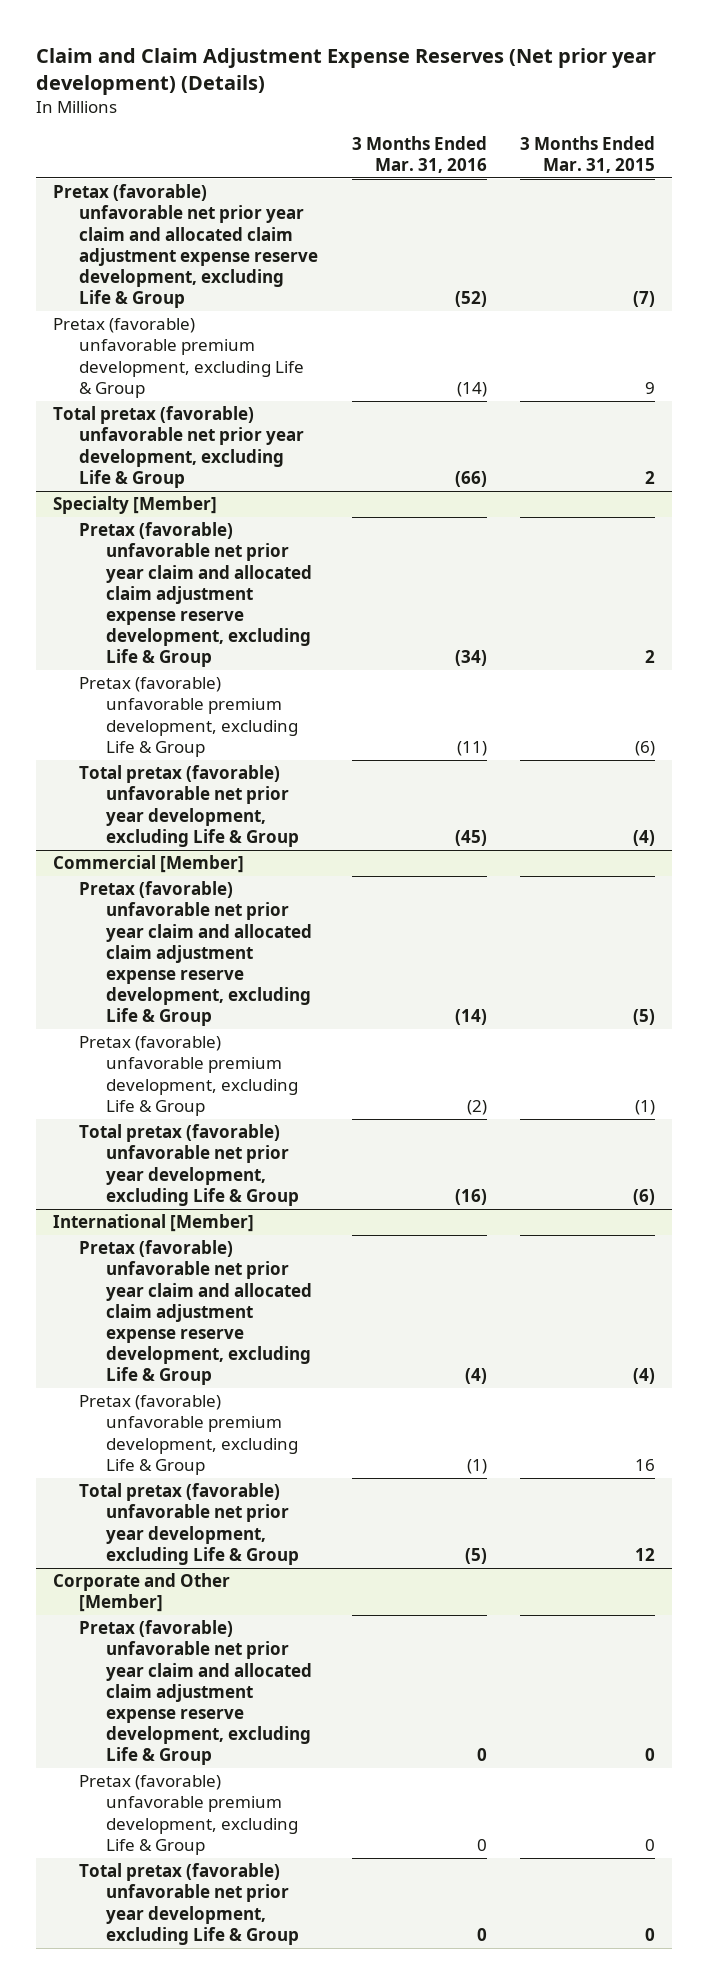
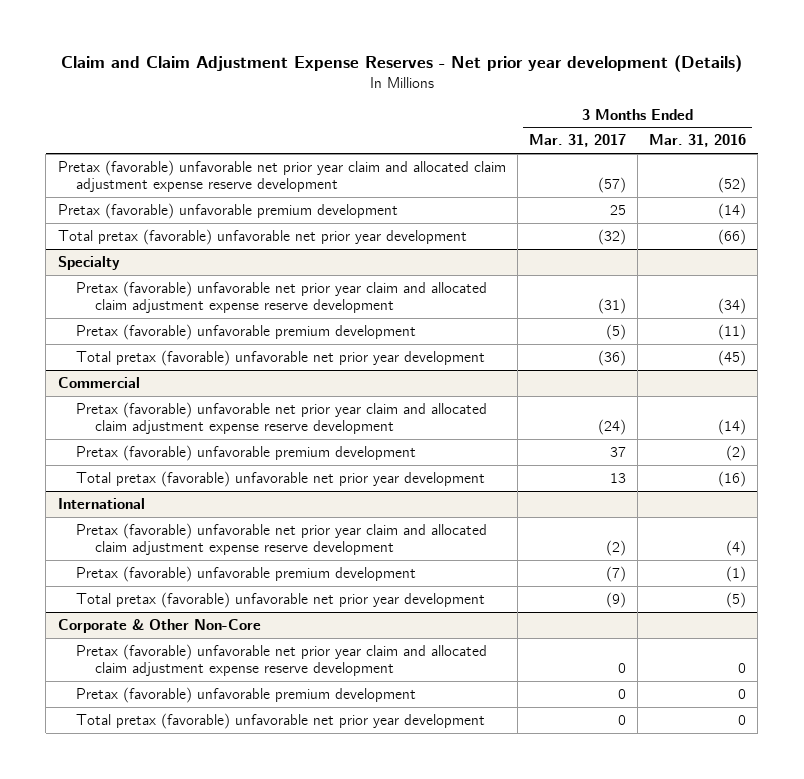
[36,48,657,95] Claim and Claim Adjustment Expense Reserves (Net prior year development) (Details) -> [60,55,742,73] Claim and Claim Adjustment Expense Reserves - Net prior year development (Details)
[519,135,655,173] 3 Months Ended Mar. 31, 2015 -> none
none -> [528,134,626,148] Mar. 31, 2017
[53,184,319,308] Pretax (favorable) unfavorable net prior year claim and allocated claim adjustment expense reserve development, excluding Life & Group -> [57,159,506,192] Pretax (favorable) unfavorable net prior year claim and allocated claim adjustment expense reserve development
[53,318,305,398] Pretax (favorable) unfavorable premium development, excluding Life & Group -> [57,202,398,219] Pretax (favorable) unfavorable premium development
[53,406,305,488] Total pretax (favorable) unfavorable net prior year development, excluding Life & Group -> [57,228,467,245] Total pretax (favorable) unfavorable net prior year development
[53,496,218,515] Specialty [Member] -> [57,255,120,270] Specialty
[79,522,312,668] Pretax (favorable) unfavorable net prior year claim and allocated claim adjustment expense reserve development, excluding Life & Group -> [76,280,488,313] Pretax (favorable) unfavorable net prior year claim and allocated claim adjustment expense reserve development
[79,677,298,757] Pretax (favorable) unfavorable premium development, excluding Life & Group -> [76,323,417,340] Pretax (favorable) unfavorable premium development
[79,765,299,847] Total pretax (favorable) unfavorable net prior year development, excluding Life & Group -> [76,349,486,366] Total pretax (favorable) unfavorable net prior year development
[53,855,245,874] Commercial [Member] -> [57,376,140,388] Commercial
[79,881,312,1027] Pretax (favorable) unfavorable net prior year claim and allocated claim adjustment expense reserve development, excluding Life & Group -> [76,401,488,434] Pretax (favorable) unfavorable net prior year claim and allocated claim adjustment expense reserve development
[79,1036,298,1116] Pretax (favorable) unfavorable premium development, excluding Life & Group -> [76,444,417,461] Pretax (favorable) unfavorable premium development
[79,1124,299,1206] Total pretax (favorable) unfavorable net prior year development, excluding Life & Group -> [76,470,486,487] Total pretax (favorable) unfavorable net prior year development
[53,1214,255,1233] International [Member] -> [57,497,145,509] International
[79,1240,312,1386] Pretax (favorable) unfavorable net prior year claim and allocated claim adjustment expense reserve development, excluding Life & Group -> [76,522,488,555] Pretax (favorable) unfavorable net prior year claim and allocated claim adjustment expense reserve development
[79,1395,298,1475] Pretax (favorable) unfavorable premium development, excluding Life & Group -> [76,565,417,582] Pretax (favorable) unfavorable premium development
[79,1483,299,1565] Total pretax (favorable) unfavorable net prior year development, excluding Life & Group -> [76,591,486,608] Total pretax (favorable) unfavorable net prior year development
[53,1573,231,1613] Corporate and Other [Member] -> [57,618,261,633] Corporate & Other Non-Core
[79,1620,312,1766] Pretax (favorable) unfavorable net prior year claim and allocated claim adjustment expense reserve development, excluding Life & Group -> [76,643,488,676] Pretax (favorable) unfavorable net prior year claim and allocated claim adjustment expense reserve development
[79,1775,298,1855] Pretax (favorable) unfavorable premium development, excluding Life & Group -> [76,686,417,703] Pretax (favorable) unfavorable premium development
[79,1863,299,1945] Total pretax (favorable) unfavorable net prior year development, excluding Life & Group -> [76,712,486,729] Total pretax (favorable) unfavorable net prior year development

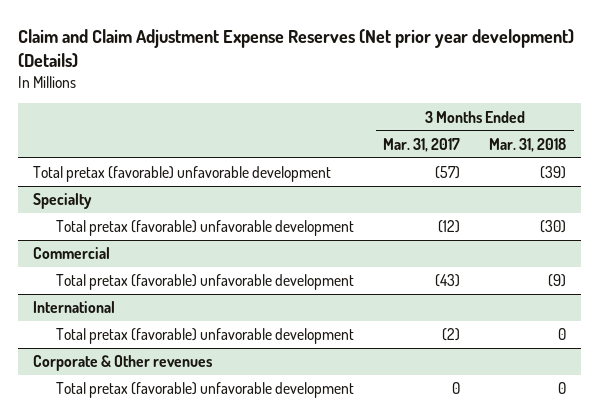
[60,55,742,73] Claim and Claim Adjustment Expense Reserves - Net prior year development (Details) -> [18,28,575,68] Claim and Claim Adjustment Expense Reserves (Net prior year development) (Details)
[649,134,747,148] Mar. 31, 2016 -> none
none -> [489,137,567,152] Mar. 31, 2018
[57,159,506,192] Pretax (favorable) unfavorable net prior year claim and allocated claim adjustment expense reserve development -> none
[57,228,467,245] Total pretax (favorable) unfavorable net prior year development -> none
[57,202,398,219] Pretax (favorable) unfavorable premium development -> [32,166,331,183] Total pretax (favorable) unfavorable development
[609,204,626,215] 25 -> [435,166,461,180] (57)
[76,280,488,313] Pretax (favorable) unfavorable net prior year claim and allocated claim adjustment expense reserve development -> none
[76,349,486,366] Total pretax (favorable) unfavorable net prior year development -> none
[76,323,417,340] Pretax (favorable) unfavorable premium development -> [56,220,355,237] Total pretax (favorable) unfavorable development
[605,323,626,340] (5) -> [438,220,461,234] (12)
[76,401,488,434] Pretax (favorable) unfavorable net prior year claim and allocated claim adjustment expense reserve development -> none
[76,470,486,487] Total pretax (favorable) unfavorable net prior year development -> none
[76,444,417,461] Pretax (favorable) unfavorable premium development -> [56,274,355,291] Total pretax (favorable) unfavorable development
[609,446,626,457] 37 -> [435,274,461,288] (43)
[76,522,488,555] Pretax (favorable) unfavorable net prior year claim and allocated claim adjustment expense reserve development -> none
[76,591,486,608] Total pretax (favorable) unfavorable net prior year development -> none
[76,643,488,676] Pretax (favorable) unfavorable net prior year claim and allocated claim adjustment expense reserve development -> none
[76,712,486,729] Total pretax (favorable) unfavorable net prior year development -> none
[76,565,417,582] Pretax (favorable) unfavorable premium development -> [56,328,355,345] Total pretax (favorable) unfavorable development
[605,565,626,582] (7) -> [442,328,461,342] (2)
[57,618,261,633] Corporate & Other Non-Core -> [32,355,212,372] Corporate & Other revenues
[76,686,417,703] Pretax (favorable) unfavorable premium development -> [56,382,355,399] Total pretax (favorable) unfavorable development

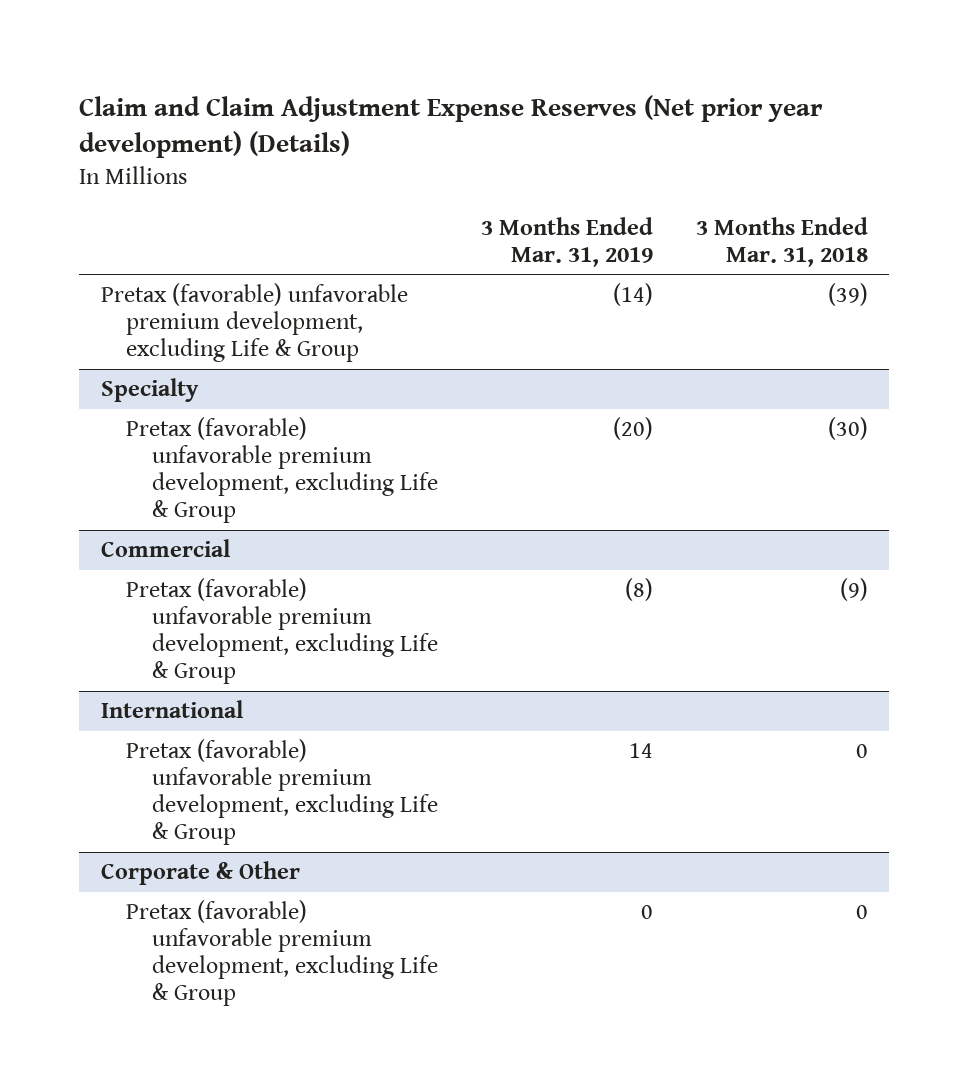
[383,137,461,152] Mar. 31, 2017 -> none
none -> [480,216,653,267] 3 Months Ended Mar. 31, 2019
[32,166,331,183] Total pretax (favorable) unfavorable development -> [100,283,408,363] Pretax (favorable) unfavorable premium development, excluding Life & Group
[56,220,355,237] Total pretax (favorable) unfavorable development -> [126,417,439,524] Pretax (favorable) unfavorable premium development, excluding Life & Group
[56,274,355,291] Total pretax (favorable) unfavorable development -> [126,578,439,685] Pretax (favorable) unfavorable premium development, excluding Life & Group
[56,328,355,345] Total pretax (favorable) unfavorable development -> [126,739,439,846] Pretax (favorable) unfavorable premium development, excluding Life & Group
[32,355,212,372] Corporate & Other revenues -> [100,861,300,886] Corporate & Other
[56,382,355,399] Total pretax (favorable) unfavorable development -> [126,900,439,1007] Pretax (favorable) unfavorable premium development, excluding Life & Group

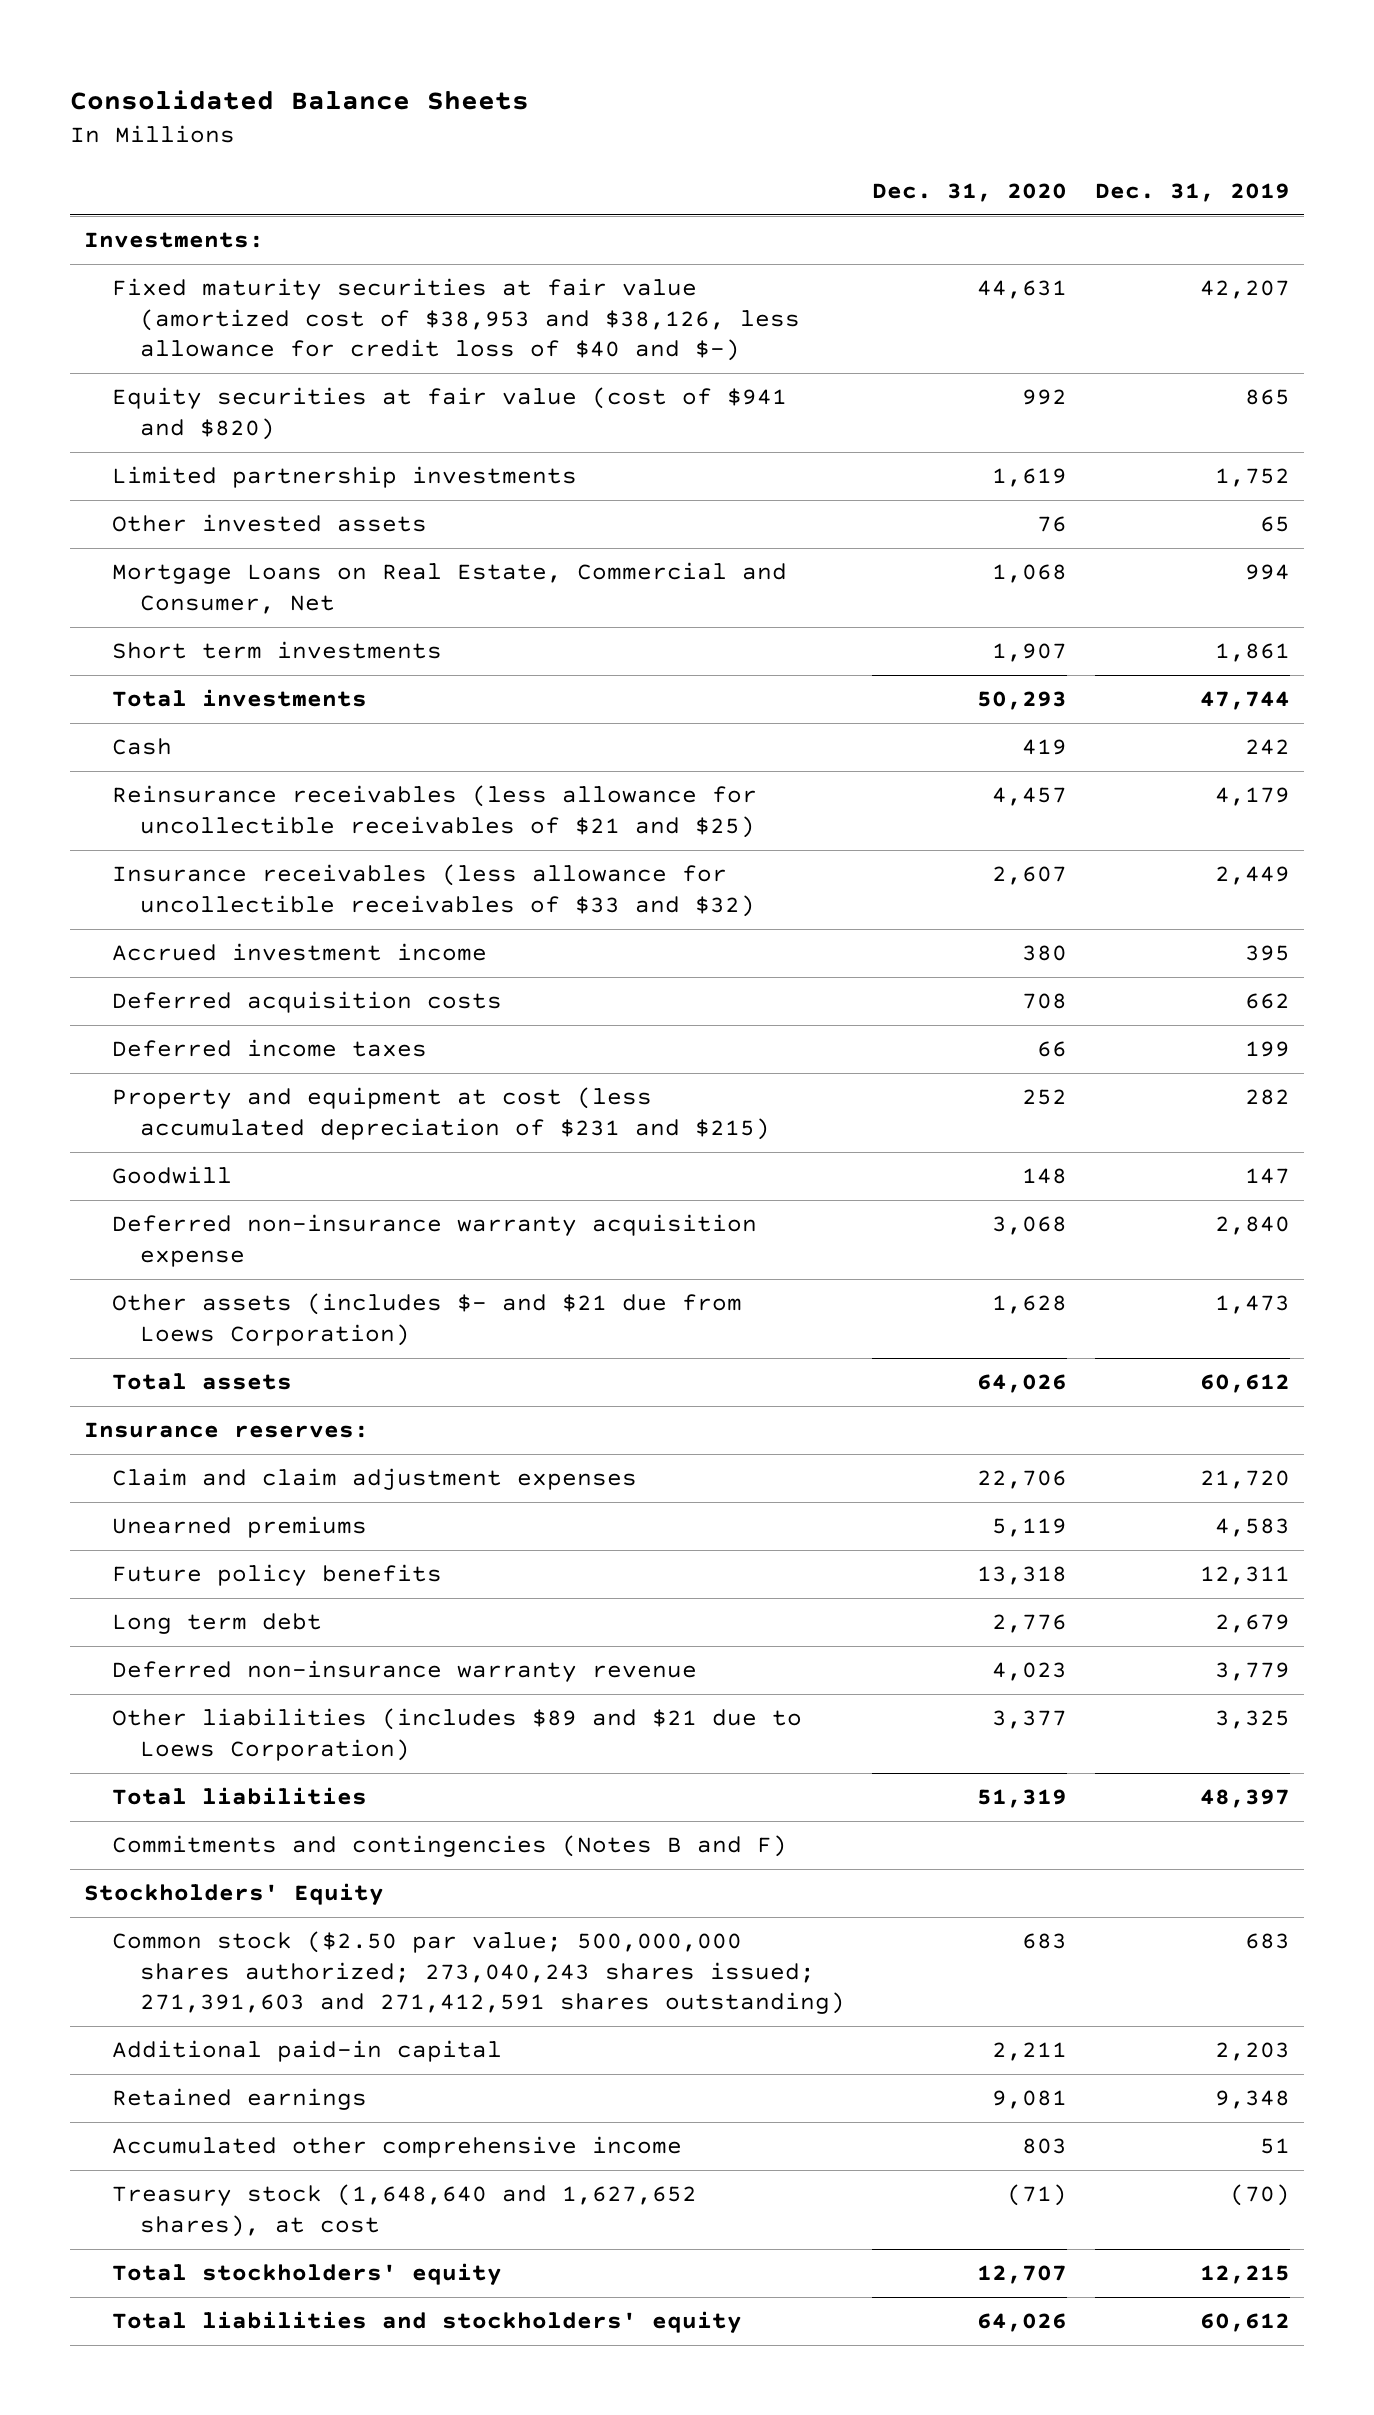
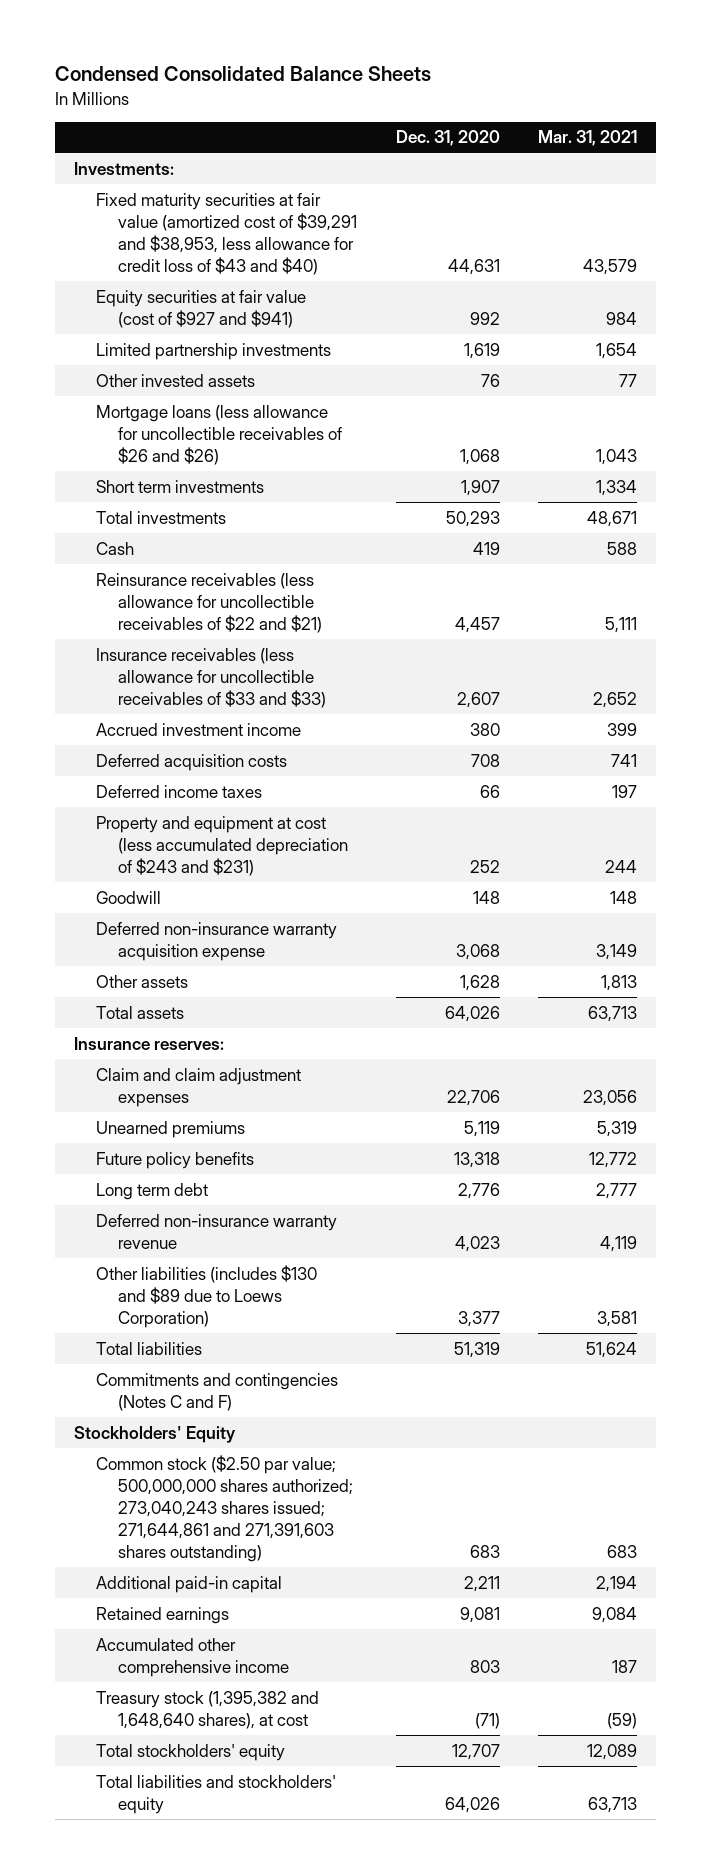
[70,89,530,110] Consolidated Balance Sheets -> [54,66,431,82] Condensed Consolidated Balance Sheets
[1094,182,1290,202] Dec. 31, 2019 -> none
none -> [538,130,638,147] Mar. 31, 2021
[111,278,800,361] Fixed maturity securities at fair value (amortized cost of $38,953 and $38,126, less allowance for credit loss of $40 and $-) -> [96,192,358,275] Fixed maturity securities at fair value (amortized cost of $39,291 and $38,953, less allowance for credit loss of $43 and $40)
[111,387,787,440] Equity securities at fair value (cost of $941 and $820) -> [96,289,307,328] Equity securities at fair value (cost of $927 and $941)
[111,562,787,614] Mortgage Loans on Real Estate, Commercial and Consumer, Net -> [96,404,343,465] Mortgage loans (less allowance for uncollectible receivables of $26 and $26)
[111,785,757,838] Reinsurance receivables (less allowance for uncollectible receivables of $21 and $25) -> [96,572,323,633] Reinsurance receivables (less allowance for uncollectible receivables of $22 and $21)
[111,864,755,917] Insurance receivables (less allowance for uncollectible receivables of $33 and $32) -> [96,647,327,708] Insurance receivables (less allowance for uncollectible receivables of $33 and $33)
[111,1087,770,1140] Property and equipment at cost (less accumulated depreciation of $231 and $215) -> [96,815,349,876] Property and equipment at cost (less accumulated depreciation of $243 and $231)
[111,1293,742,1346] Other assets (includes $- and $21 due from Loews Corporation) -> [96,974,189,988] Other assets
[111,1708,802,1761] Other liabilities (includes $89 and $21 due to Loews Corporation) -> [96,1264,318,1328] Other liabilities (includes $130 and $89 due to Loews Corporation)
[111,1835,787,1858] Commitments and contingencies (Notes B and F) -> [96,1372,339,1411] Commitments and contingencies (Notes C and F)
[111,1931,845,2014] Common stock ($2.50 par value; 500,000,000 shares authorized; 273,040,243 shares issued; 271,391,603 and 271,412,591 shares outstanding) -> [96,1454,354,1562] Common stock ($2.50 par value; 500,000,000 shares authorized; 273,040,243 shares issued; 271,644,861 and 271,391,603 shares outstanding)
[111,2184,697,2237] Treasury stock (1,648,640 and 1,627,652 shares), at cost -> [96,1690,320,1729] Treasury stock (1,395,382 and 1,648,640 shares), at cost

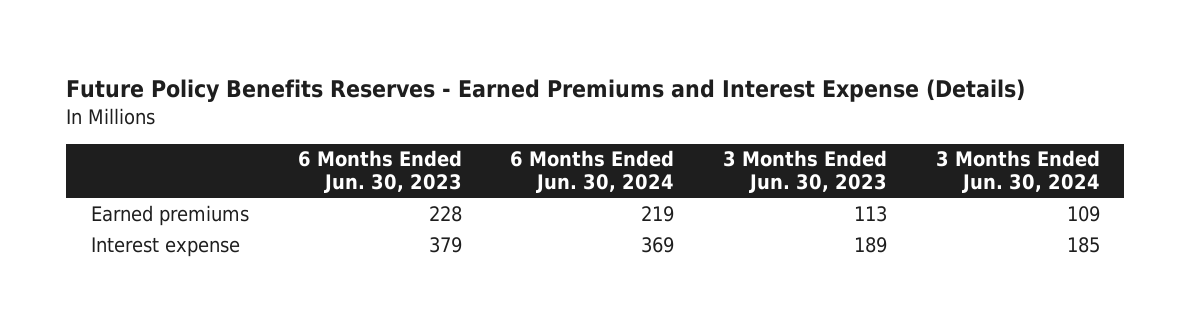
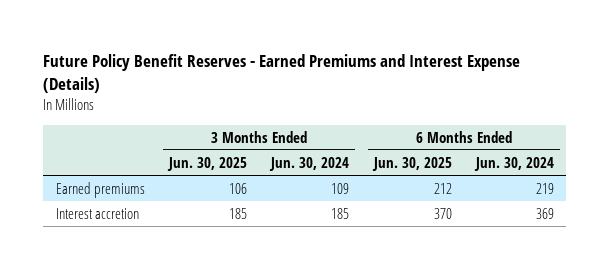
[66,79,1026,103] Future Policy Benefits Reserves - Earned Premiums and Interest Expense (Details) -> [43,53,521,93] Future Policy Benefit Reserves - Earned Premiums and Interest Expense (Details)
[297,150,462,194] 6 Months Ended Jun. 30, 2023 -> none
[723,150,888,194] 3 Months Ended Jun. 30, 2023 -> none
none -> [166,156,247,171] Jun. 30, 2025
none -> [371,156,452,171] Jun. 30, 2025
[90,236,240,257] Interest expense -> [55,207,139,219] Interest accretion

